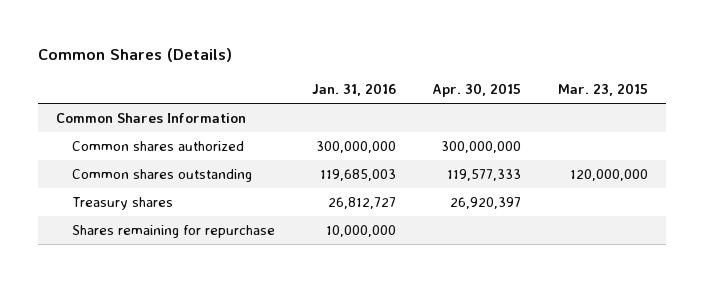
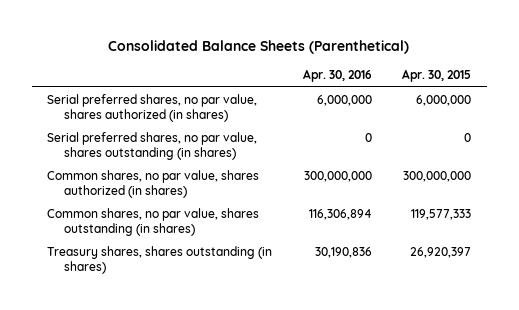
[37,48,232,63] Common Shares (Details) -> [108,39,410,54] Consolidated Balance Sheets (Parenthetical)
[311,82,396,96] Jan. 31, 2016 -> none
[557,82,648,96] Mar. 23, 2015 -> none
none -> [302,69,372,83] Apr. 30, 2016
[56,112,247,123] Common Shares Information -> none
[72,224,276,238] Shares remaining for repurchase -> none
none -> [47,94,258,122] Serial preferred shares, no par value, shares authorized (in shares)
none -> [47,132,258,160] Serial preferred shares, no par value, shares outstanding (in shares)
[72,140,245,151] Common shares authorized -> [47,170,260,198] Common shares, no par value, shares authorized (in shares)
[72,168,253,182] Common shares outstanding -> [47,208,260,236] Common shares, no par value, shares outstanding (in shares)
[72,196,174,210] Treasury shares -> [47,246,273,274] Treasury shares, shares outstanding (in shares)

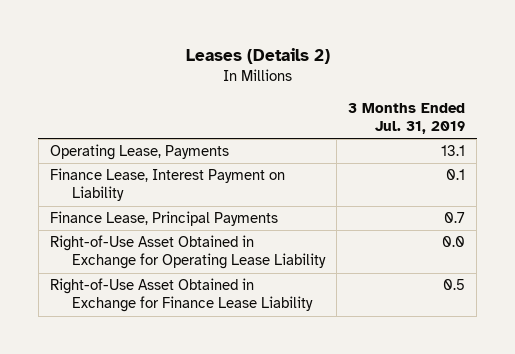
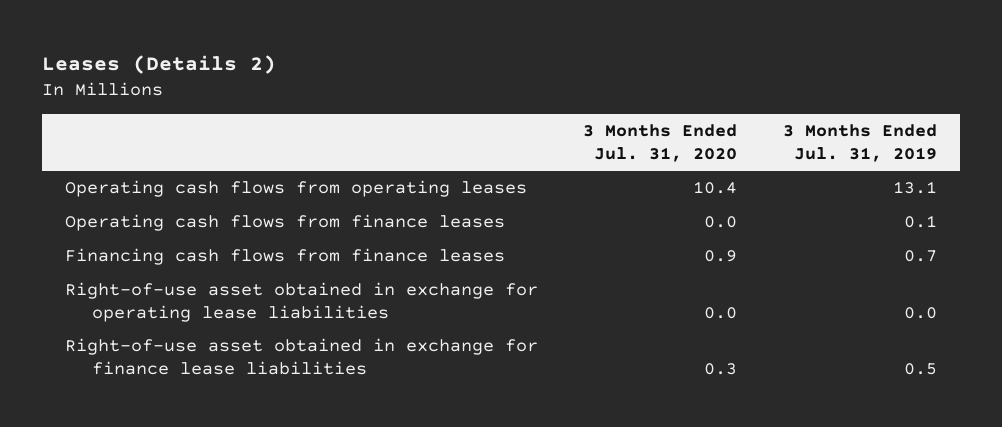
none -> [583,124,738,162] 3 Months Ended Jul. 31, 2020
[49,144,229,161] Operating Lease, Payments -> [64,180,527,198] Operating cash flows from operating leases
[49,168,285,202] Finance Lease, Interest Payment on Liability -> [64,214,505,232] Operating cash flows from finance leases
[49,211,278,227] Finance Lease, Principal Payments -> [64,248,505,266] Financing cash flows from finance leases
[49,235,327,270] Right-of-Use Asset Obtained in Exchange for Operating Lease Liability -> [64,282,538,322] Right-of-use asset obtained in exchange for operating lease liabilities
[49,278,314,313] Right-of-Use Asset Obtained in Exchange for Finance Lease Liability -> [64,338,538,375] Right-of-use asset obtained in exchange for finance lease liabilities

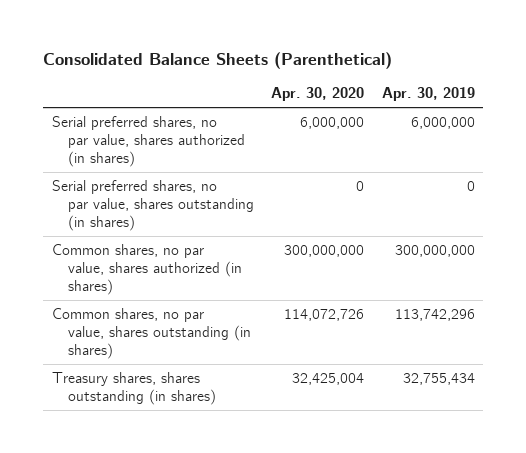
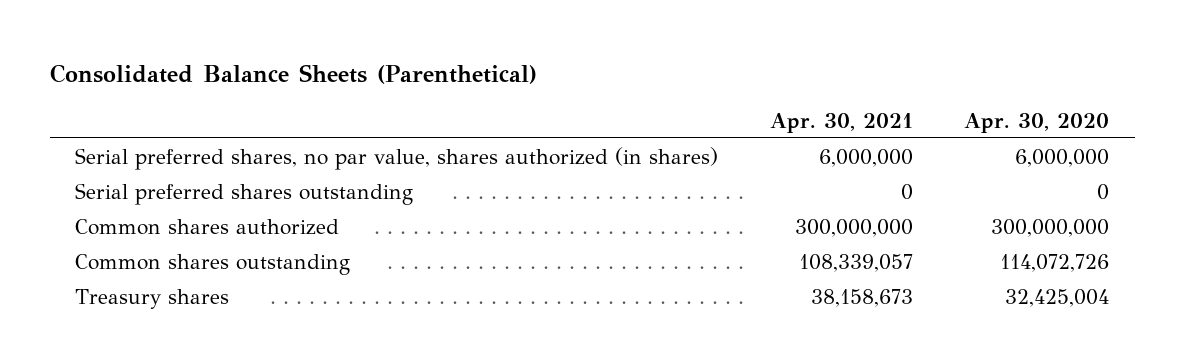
[381,87,475,102] Apr. 30, 2019 -> none
none -> [769,112,913,133] Apr. 30, 2021
[51,179,254,232] Serial preferred shares, no par value, shares outstanding (in shares) -> [75,182,414,205] Serial preferred shares outstanding
[51,243,242,296] Common shares, no par value, shares authorized (in shares) -> [75,218,340,235] Common shares authorized
[51,307,251,360] Common shares, no par value, shares outstanding (in shares) -> [75,253,351,275] Common shares outstanding
[51,371,216,406] Treasury shares, shares outstanding (in shares) -> [75,288,230,309] Treasury shares

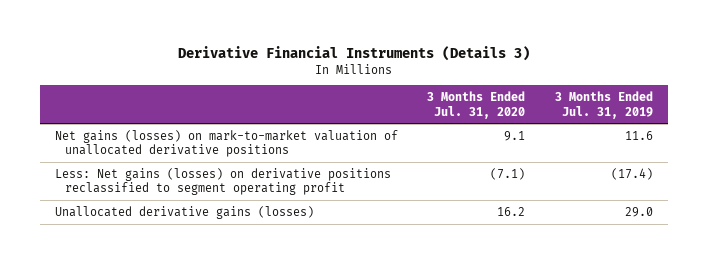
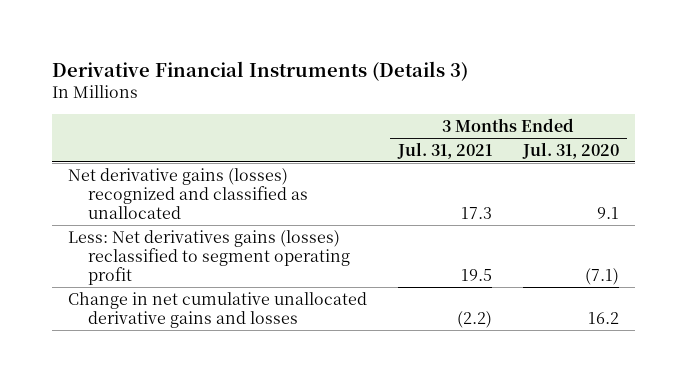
[555,91,654,119] 3 Months Ended Jul. 31, 2019 -> none
none -> [396,141,492,159] Jul. 31, 2021
[54,129,398,158] Net gains (losses) on mark-to-market valuation of unallocated derivative positions -> [67,167,308,219] Net derivative gains (losses) recognized and classified as unallocated
[54,167,391,196] Less: Net gains (losses) on derivative positions reclassified to segment operating profit -> [67,229,350,285] Less: Net derivatives gains (losses) reclassified to segment operating profit
[54,205,314,219] Unallocated derivative gains (losses) -> [67,291,367,328] Change in net cumulative unallocated derivative gains and losses

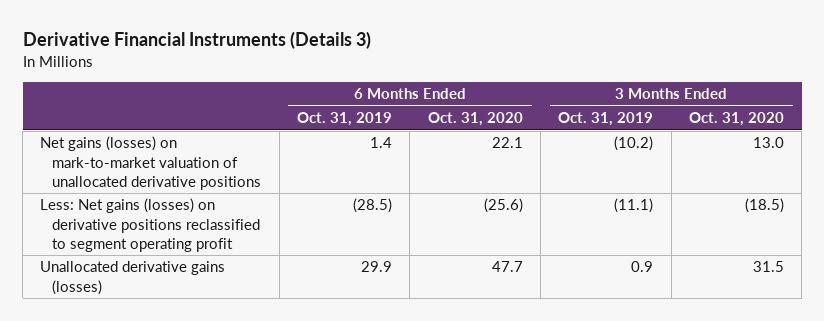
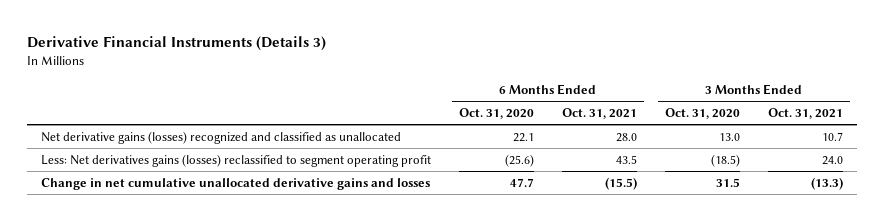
[297,112,393,127] Oct. 31, 2019 -> none
[558,112,654,127] Oct. 31, 2019 -> none
none -> [561,108,637,120] Oct. 31, 2021
none -> [768,108,844,120] Oct. 31, 2021
[40,136,262,190] Net gains (losses) on mark-to-market valuation of unallocated derivative positions -> [40,130,401,144] Net derivative gains (losses) recognized and classified as unallocated
[40,198,261,252] Less: Net gains (losses) on derivative positions reclassified to segment operating profit -> [40,153,431,167] Less: Net derivatives gains (losses) reclassified to segment operating profit
[40,261,226,295] Unallocated derivative gains (losses) -> [40,177,430,190] Change in net cumulative unallocated derivative gains and losses

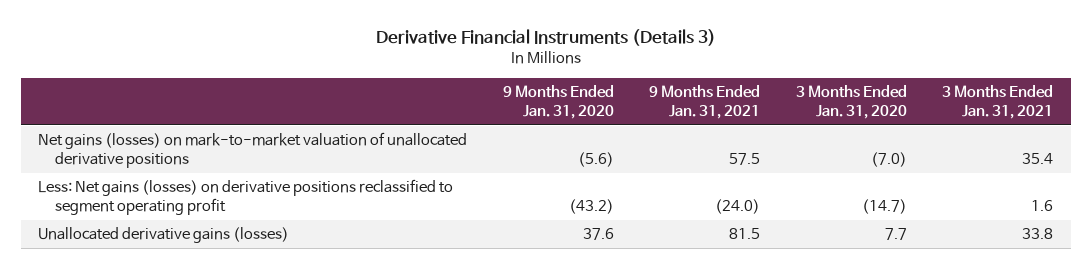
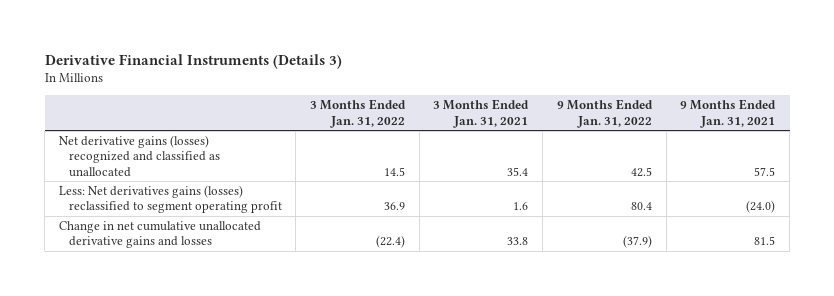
[502,84,614,119] 9 Months Ended Jan. 31, 2020 -> none
[795,84,907,119] 3 Months Ended Jan. 31, 2020 -> none
none -> [310,99,407,128] 3 Months Ended Jan. 31, 2022
none -> [556,99,653,128] 9 Months Ended Jan. 31, 2022
[38,132,468,169] Net gains (losses) on mark-to-market valuation of unallocated derivative positions -> [58,134,220,177] Net derivative gains (losses) recognized and classified as unallocated
[38,179,454,216] Less: Net gains (losses) on derivative positions reclassified to segment operating profit -> [58,184,282,214] Less: Net derivatives gains (losses) reclassified to segment operating profit
[38,227,290,244] Unallocated derivative gains (losses) -> [58,220,261,249] Change in net cumulative unallocated derivative gains and losses

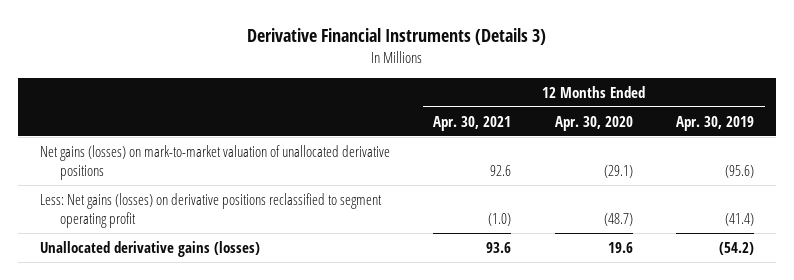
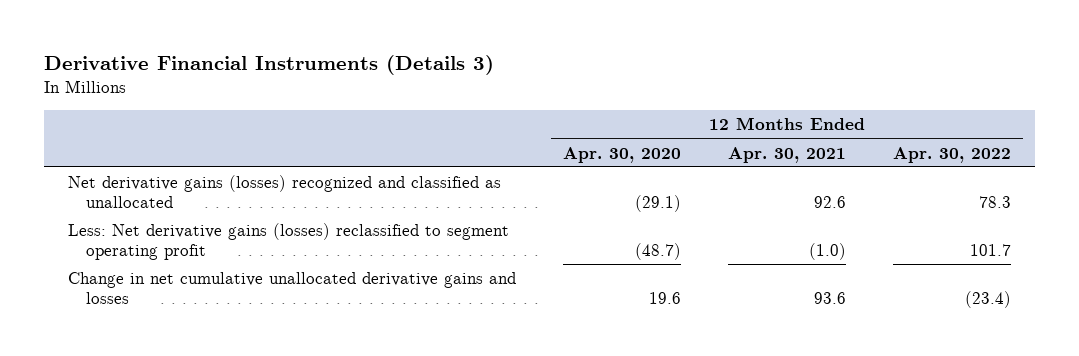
[676,115,755,131] Apr. 30, 2019 -> none
none -> [893,146,1012,163] Apr. 30, 2022
[39,144,390,180] Net gains (losses) on mark-to-market valuation of unallocated derivative positions -> [67,175,501,208] Net derivative gains (losses) recognized and classified as unallocated
[39,192,382,228] Less: Net gains (losses) on derivative positions reclassified to segment operating profit -> [67,223,509,260] Less: Net derivative gains (losses) reclassified to segment operating profit
[39,240,260,257] Unallocated derivative gains (losses) -> [67,272,516,304] Change in net cumulative unallocated derivative gains and losses

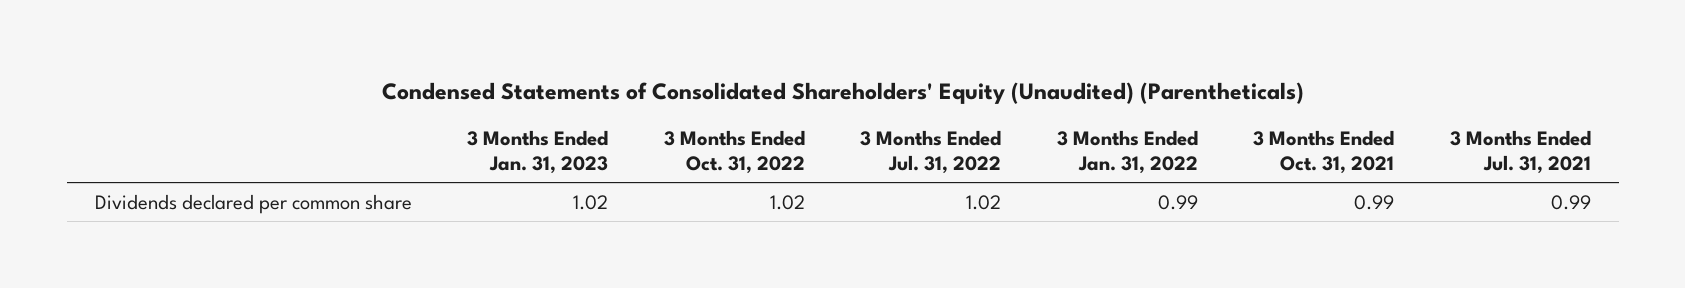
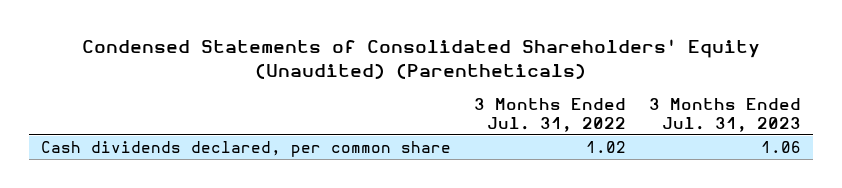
[467,129,609,174] 3 Months Ended Jan. 31, 2023 -> none
[663,129,805,174] 3 Months Ended Oct. 31, 2022 -> none
[1056,129,1198,174] 3 Months Ended Jan. 31, 2022 -> none
[1253,129,1395,174] 3 Months Ended Oct. 31, 2021 -> none
[1449,129,1591,174] 3 Months Ended Jul. 31, 2021 -> none
none -> [649,97,802,132] 3 Months Ended Jul. 31, 2023
[94,193,412,214] Dividends declared per common share -> [40,141,451,158] Cash dividends declared, per common share

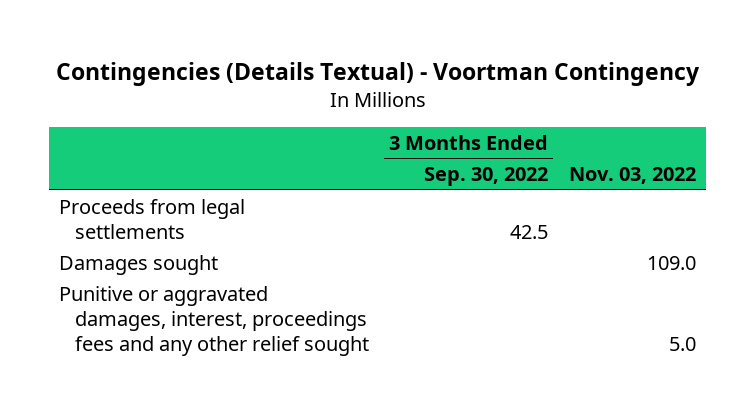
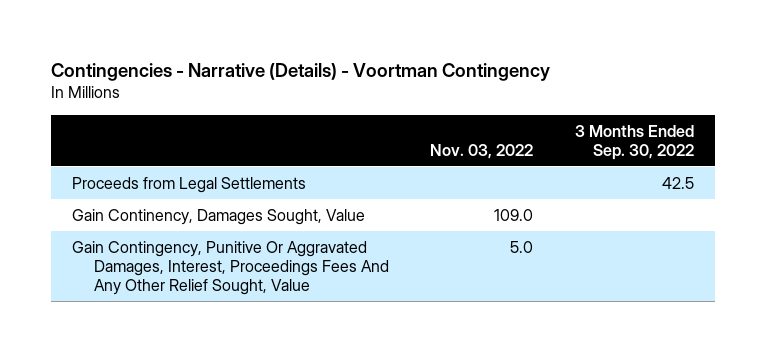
[55,62,700,87] Contingencies (Details Textual) - Voortman Contingency -> [51,62,551,81] Contingencies - Narrative (Details) - Voortman Contingency
[59,198,246,240] Proceeds from legal settlements -> [72,176,307,193] Proceeds from Legal Settlements
[59,254,219,275] Damages sought -> [72,208,366,225] Gain Continency, Damages Sought, Value
[59,285,369,357] Punitive or aggravated damages, interest, proceedings fees and any other relief sought -> [72,240,389,296] Gain Contingency, Punitive Or Aggravated Damages, Interest, Proceedings Fees And Any Other Relief Sought, Value

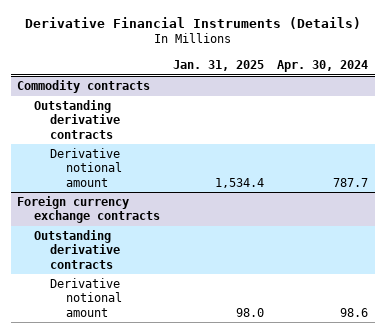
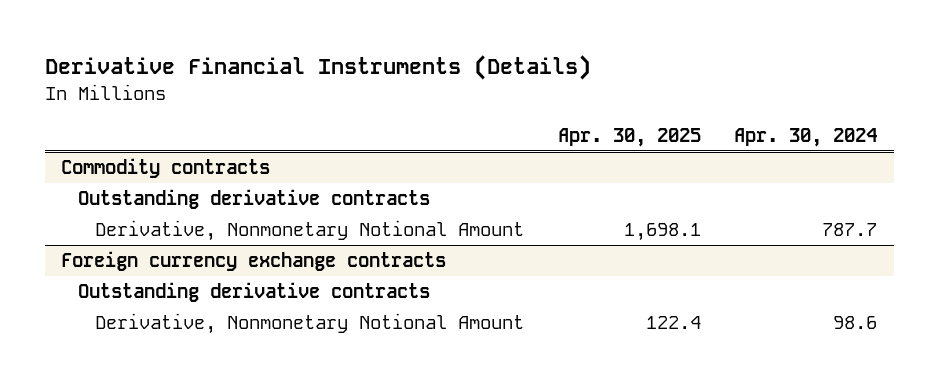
[173,59,265,71] Jan. 31, 2025 -> none
none -> [557,127,701,147] Apr. 30, 2025
[49,148,122,187] Derivative notional amount -> [95,220,525,242] Derivative, Nonmonetary Notional Amount
[49,278,122,317] Derivative notional amount -> [95,313,525,335] Derivative, Nonmonetary Notional Amount

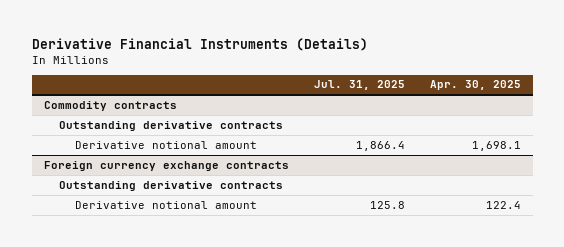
[734,127,878,147] Apr. 30, 2024 -> none
none -> [313,80,405,91] Jul. 31, 2025
[95,220,525,242] Derivative, Nonmonetary Notional Amount -> [74,140,257,149] Derivative notional amount
[95,313,525,335] Derivative, Nonmonetary Notional Amount -> [74,200,257,209] Derivative notional amount

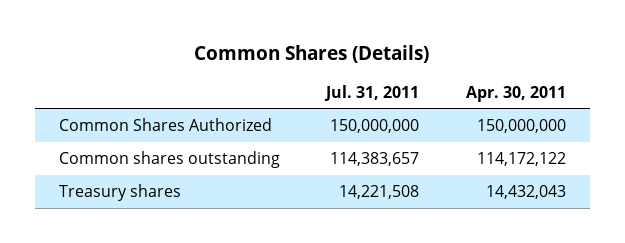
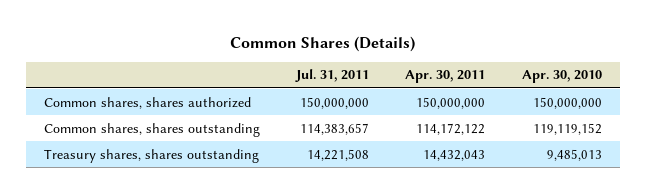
none -> [521,70,602,84] Apr. 30, 2010
[58,117,272,131] Common Shares Authorized -> [43,96,251,109] Common shares, shares authorized
[58,150,280,168] Common shares outstanding -> [43,122,260,137] Common shares, shares outstanding
[58,183,181,201] Treasury shares -> [43,148,259,163] Treasury shares, shares outstanding

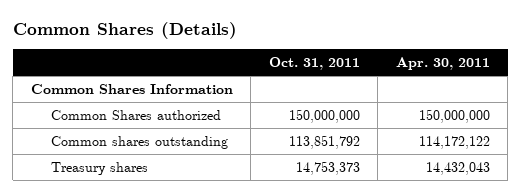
[295,69,370,83] Jul. 31, 2011 -> none
[521,70,602,84] Apr. 30, 2010 -> none
none -> [268,56,360,70] Oct. 31, 2011
none -> [30,83,233,94] Common Shares Information
[43,96,251,109] Common shares, shares authorized -> [50,109,221,120] Common Shares authorized
[43,122,260,137] Common shares, shares outstanding -> [50,135,228,149] Common shares outstanding
[43,148,259,163] Treasury shares, shares outstanding -> [50,161,148,175] Treasury shares

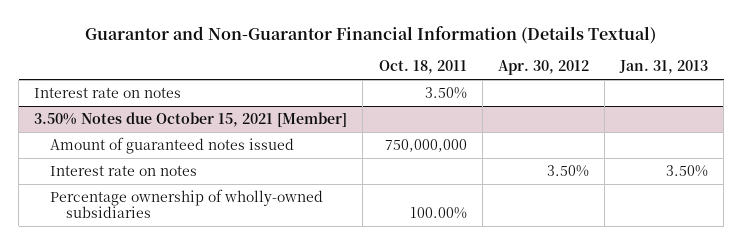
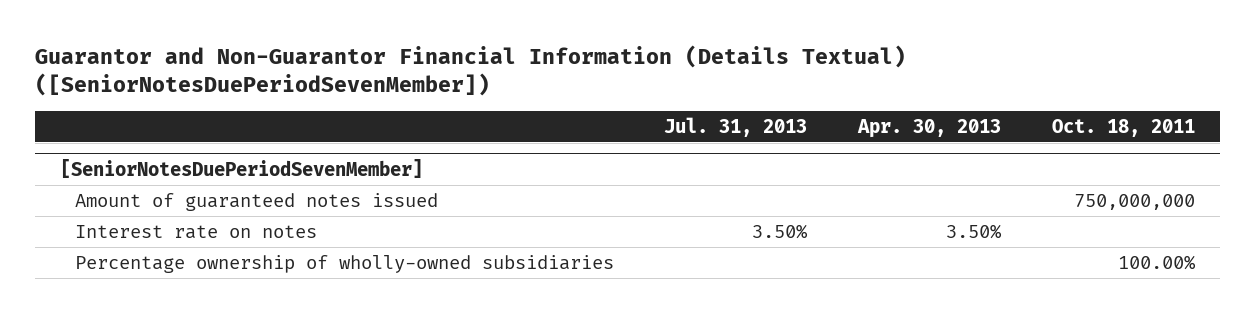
[85,25,657,44] Guarantor and Non-Guarantor Financial Information (Details Textual) -> [35,44,907,97] Guarantor and Non-Guarantor Financial Information (Details Textual) ([SeniorNotesDuePeriodSevenMember])
[497,60,589,76] Apr. 30, 2012 -> none
[619,60,709,75] Jan. 31, 2013 -> none
none -> [664,116,808,137] Jul. 31, 2013
none -> [856,118,1001,138] Apr. 30, 2013
[34,86,182,98] Interest rate on notes -> none
[34,111,348,127] 3.50% Notes due October 15, 2021 [Member] -> none
none -> [60,158,424,178] [SeniorNotesDuePeriodSevenMember]

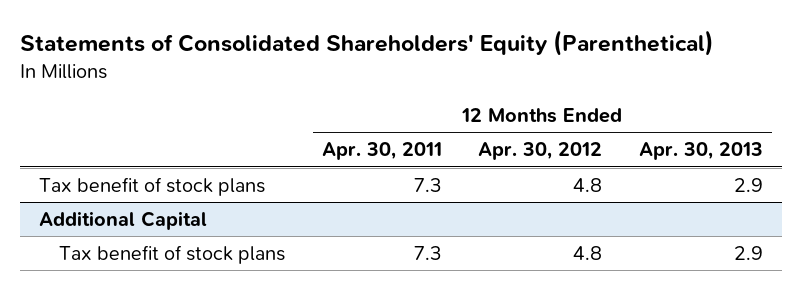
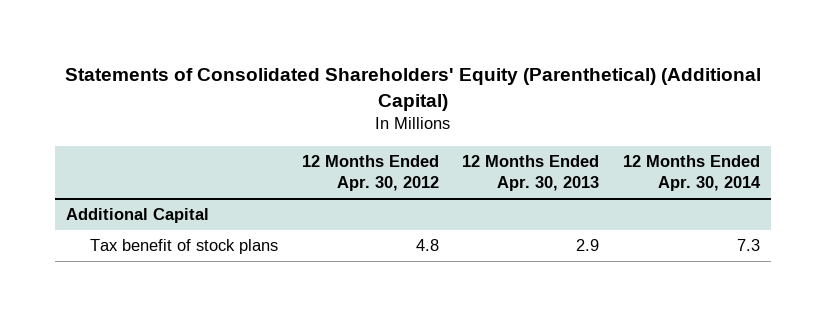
[20,30,715,57] Statements of Consolidated Shareholders' Equity (Parenthetical) -> [65,67,762,111] Statements of Consolidated Shareholders' Equity (Parenthetical) (Additional Capital)
[321,142,442,161] Apr. 30, 2011 -> none
none -> [622,155,761,192] 12 Months Ended Apr. 30, 2014
[38,176,265,196] Tax benefit of stock plans -> none

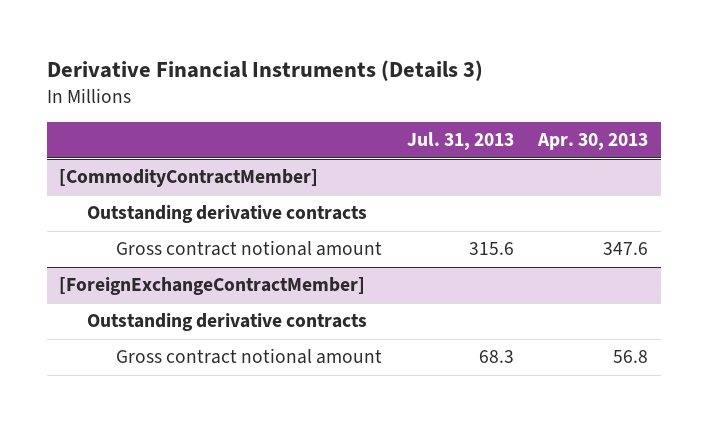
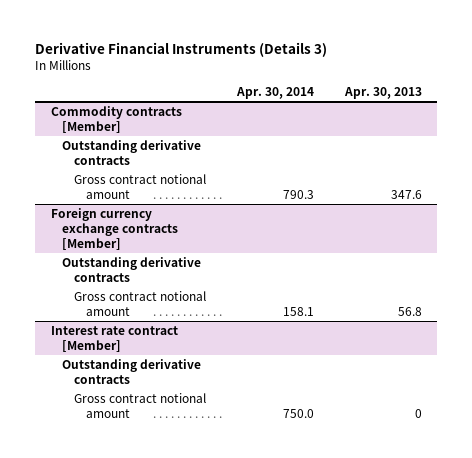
[406,132,514,151] Jul. 31, 2013 -> none
none -> [235,86,314,99] Apr. 30, 2014
[59,169,319,188] [CommodityContractMember] -> none
none -> [50,106,182,133] Commodity contracts [Member]
[59,277,366,296] [ForeignExchangeContractMember] -> none
none -> [50,208,179,250] Foreign currency exchange contracts [Member]
none -> [50,326,178,352] Interest rate contract [Member]
none -> [62,359,202,384] Outstanding derivative contracts
none -> [74,393,207,418] Gross contract notional amount

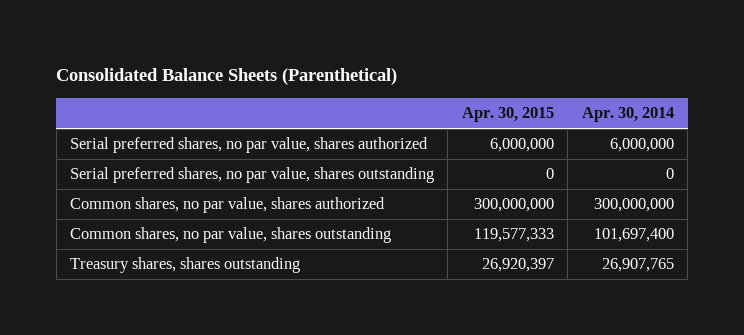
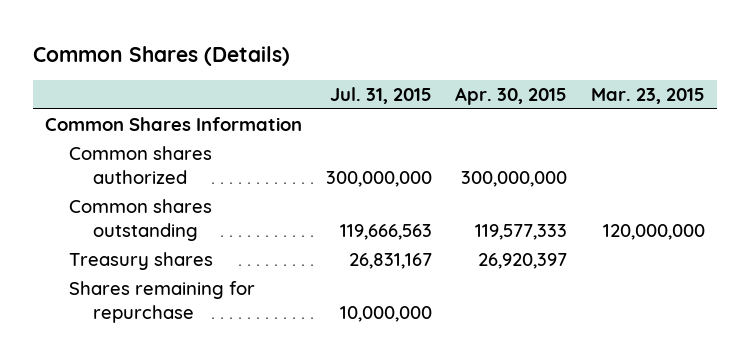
[56,68,398,86] Consolidated Balance Sheets (Parenthetical) -> [33,45,291,66] Common Shares (Details)
[581,107,674,123] Apr. 30, 2014 -> none
none -> [329,86,432,104] Jul. 31, 2015
none -> [591,87,706,104] Mar. 23, 2015
[70,137,429,154] Serial preferred shares, no par value, shares authorized -> none
[70,167,435,184] Serial preferred shares, no par value, shares outstanding -> none
none -> [44,117,302,132] Common Shares Information
[70,197,386,214] Common shares, no par value, shares authorized -> [68,146,212,184] Common shares authorized
[70,227,392,244] Common shares, no par value, shares outstanding -> [68,199,212,241] Common shares outstanding
[70,257,301,274] Treasury shares, shares outstanding -> [68,252,213,271] Treasury shares
none -> [68,281,255,323] Shares remaining for repurchase

